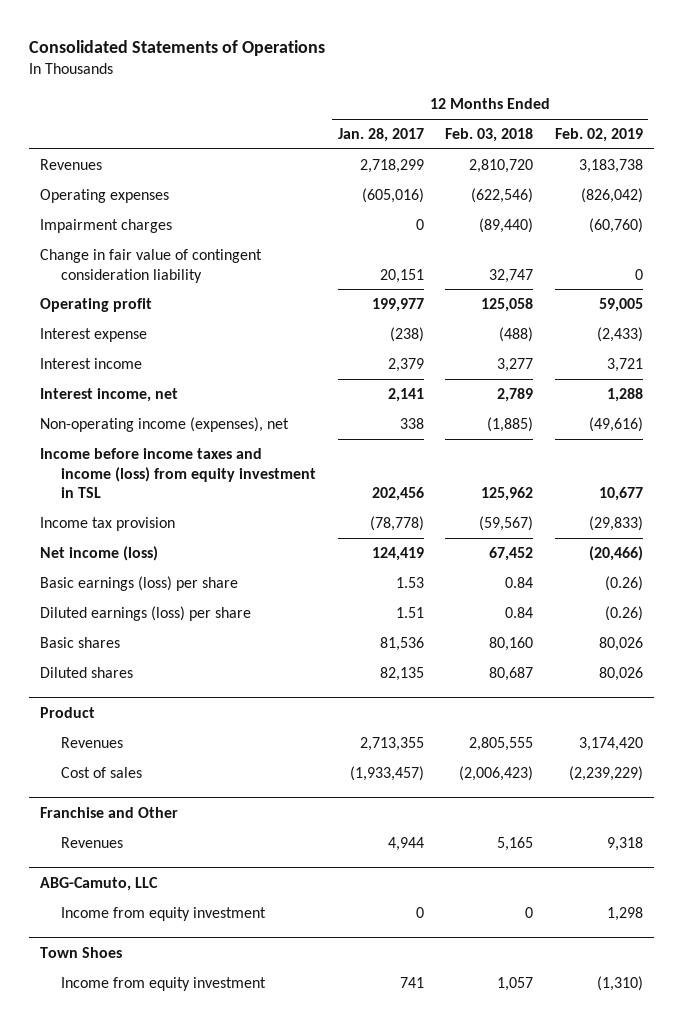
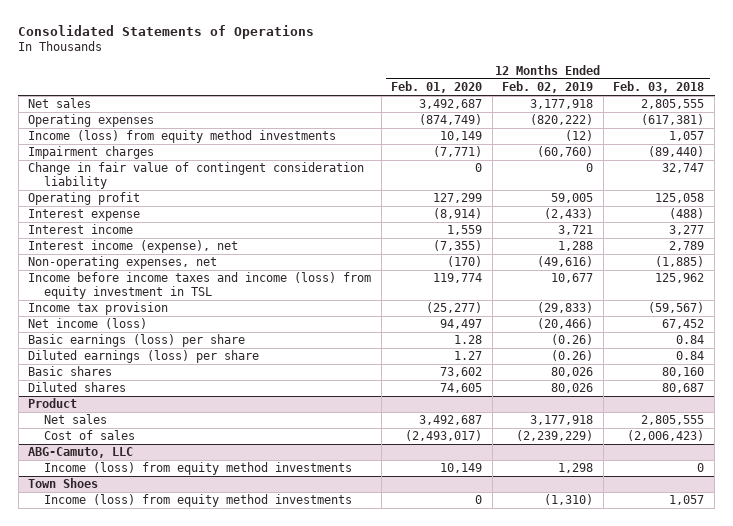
[337,127,424,142] Jan. 28, 2017 -> none
none -> [391,81,483,94] Feb. 01, 2020
[40,158,103,170] Revenues -> none
none -> [28,98,92,109] Net sales
[471,187,534,203] (622,546) -> [641,114,705,126] (617,381)
[580,187,643,203] (826,042) -> [530,114,594,126] (820,222)
none -> [28,130,337,144] Income (loss) from equity method investments
[40,387,179,402] Interest income, net -> [28,240,239,254] Interest income (expense), net
[40,416,290,432] Non-operating income (expenses), net -> [28,256,218,270] Non-operating expenses, net
[60,736,123,748] Revenues -> none
none -> [44,414,108,425] Net sales
[40,806,179,818] Franchise and Other -> none
[60,836,123,848] Revenues -> none
[60,906,266,921] Income from equity investment -> [44,462,353,476] Income (loss) from equity method investments
[60,976,266,991] Income from equity investment -> [44,494,353,508] Income (loss) from equity method investments

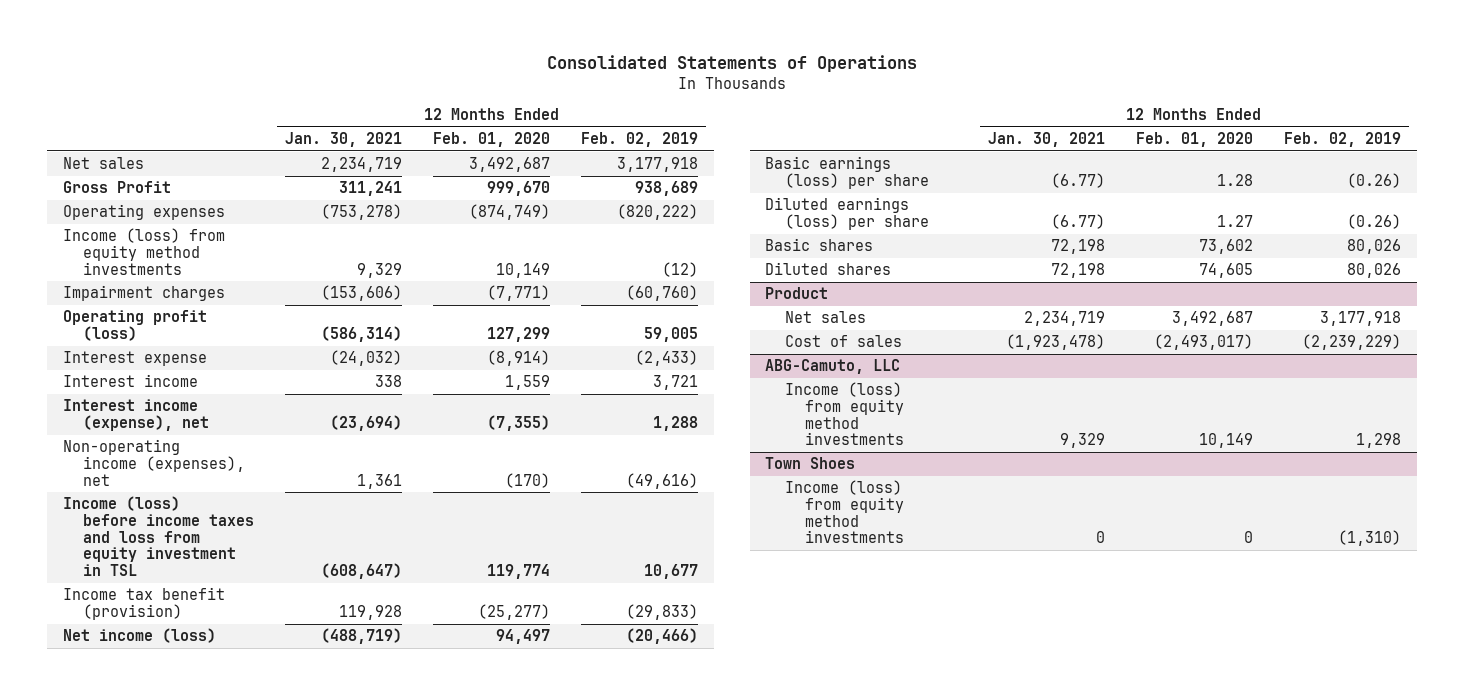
[613,81,705,94] Feb. 03, 2018 -> none
none -> [284,132,402,148] Jan. 30, 2021
none -> [62,181,171,194] Gross Profit
[28,162,365,189] Change in fair value of contingent consideration liability -> none
[28,192,141,206] Operating profit -> [62,310,207,341] Operating profit (loss)
[28,256,218,270] Non-operating expenses, net -> [62,439,245,486] Non-operating income (expenses), net
[28,272,372,299] Income before income taxes and income (loss) from equity investment in TSL -> [62,496,254,576] Income (loss) before income taxes and loss from equity investment in TSL
[28,302,169,316] Income tax provision -> [62,587,225,620] Income tax benefit (provision)

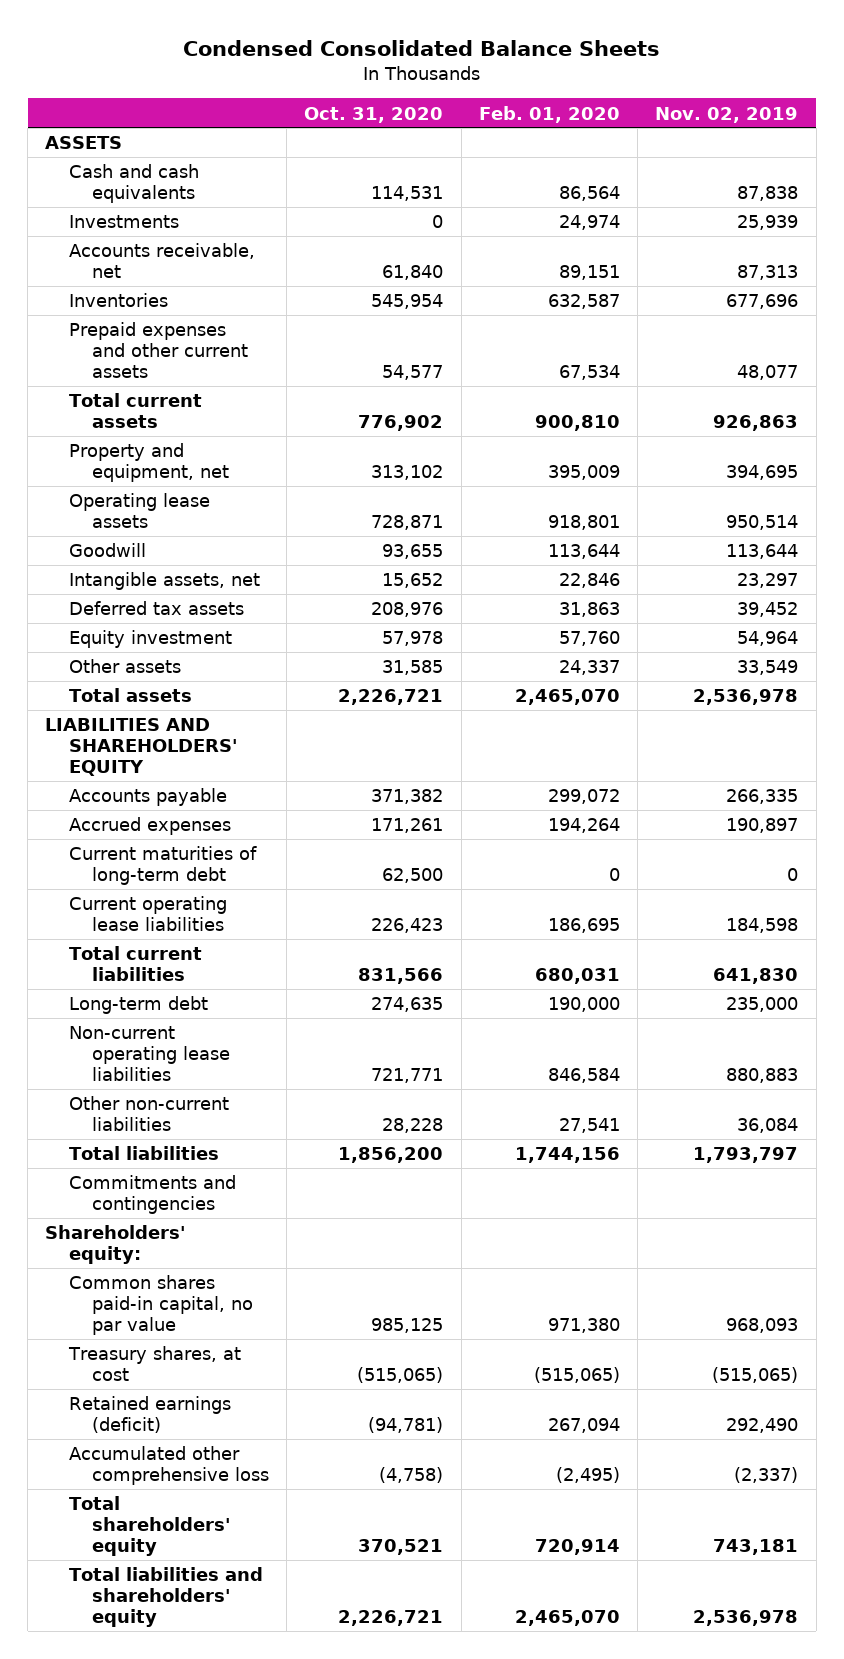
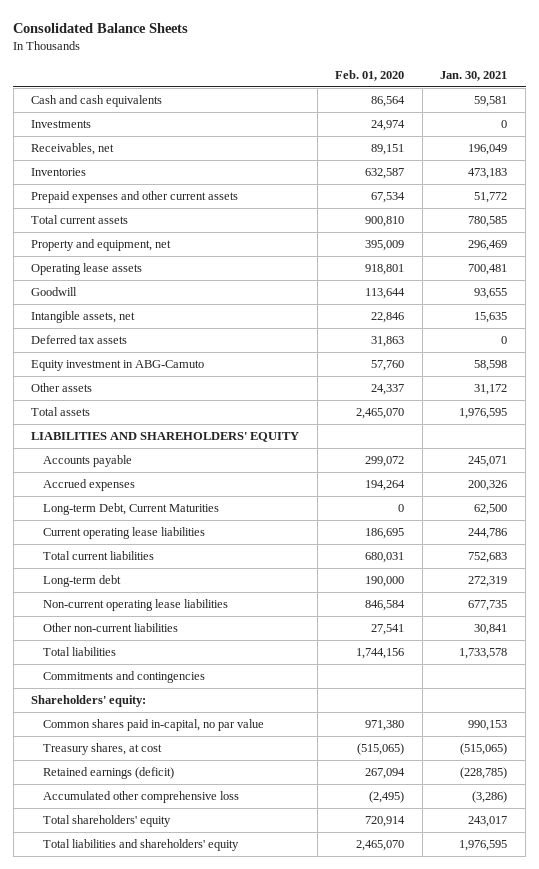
[182,39,660,56] Condensed Consolidated Balance Sheets -> [13,22,189,33] Consolidated Balance Sheets
[304,106,444,123] Oct. 31, 2020 -> none
[655,106,799,123] Nov. 02, 2019 -> none
none -> [440,70,508,81] Jan. 30, 2021
[45,136,123,150] ASSETS -> none
[68,243,255,279] Accounts receivable, net -> [31,143,115,156] Receivables, net
[68,630,232,649] Equity investment -> [31,360,205,372] Equity investment in ABG-Camuto
[68,846,257,886] Current maturities of long-term debt -> [42,503,219,516] Long-term Debt, Current Maturities
[68,1275,253,1335] Common shares paid-in capital, no par value -> [42,719,264,732] Common shares paid in-capital, no par value

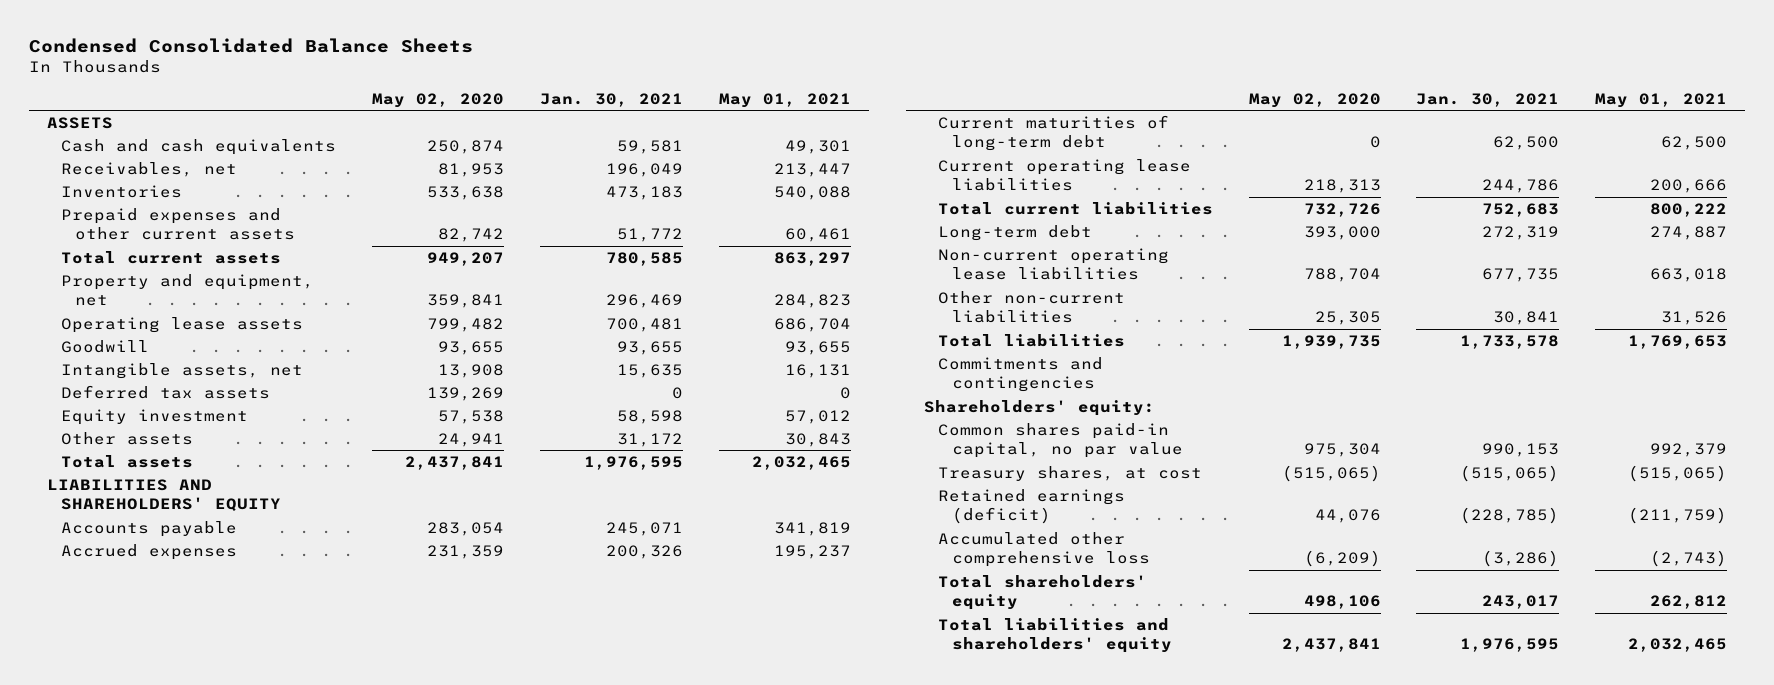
[13,22,189,33] Consolidated Balance Sheets -> [29,37,474,53] Condensed Consolidated Balance Sheets
[335,69,405,81] Feb. 01, 2020 -> none
none -> [372,92,505,108] May 02, 2020
none -> [718,92,851,108] May 01, 2021
none -> [46,116,113,129] ASSETS
[31,120,92,129] Investments -> none
[31,360,205,372] Equity investment in ABG-Camuto -> [61,408,249,425] Equity investment
[42,503,219,516] Long-term Debt, Current Maturities -> [937,114,1169,151] Current maturities of long-term debt
[42,719,264,732] Common shares paid in-capital, no par value -> [937,422,1184,458] Common shares paid-in capital, no par value

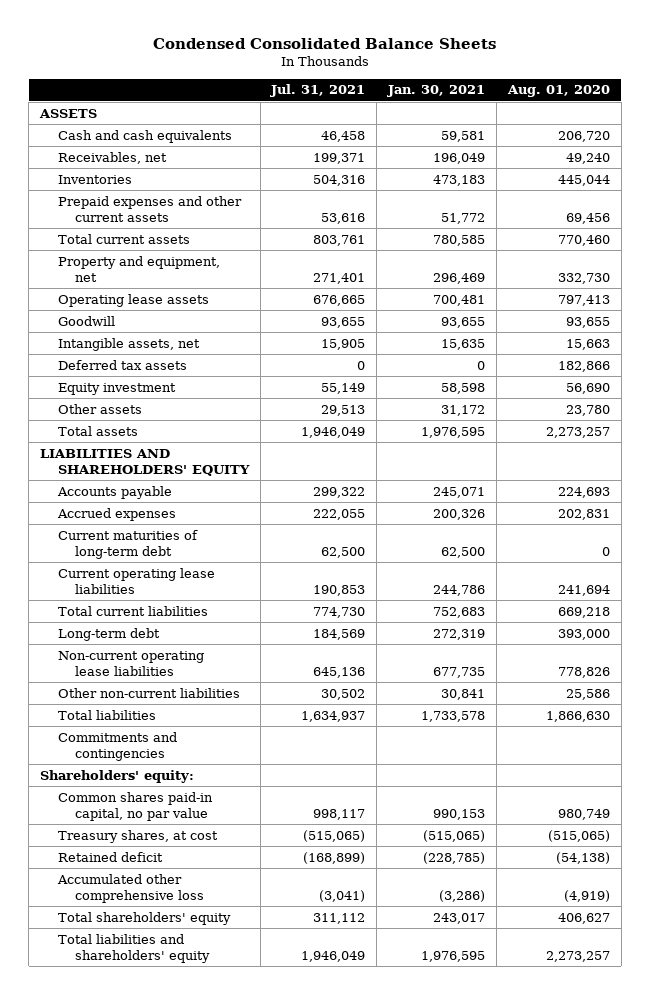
[372,92,505,108] May 02, 2020 -> none
[718,92,851,108] May 01, 2021 -> none
none -> [270,84,366,98] Jul. 31, 2021
none -> [506,85,610,98] Aug. 01, 2020
[937,488,1125,524] Retained earnings (deficit) -> [57,851,163,862] Retained deficit

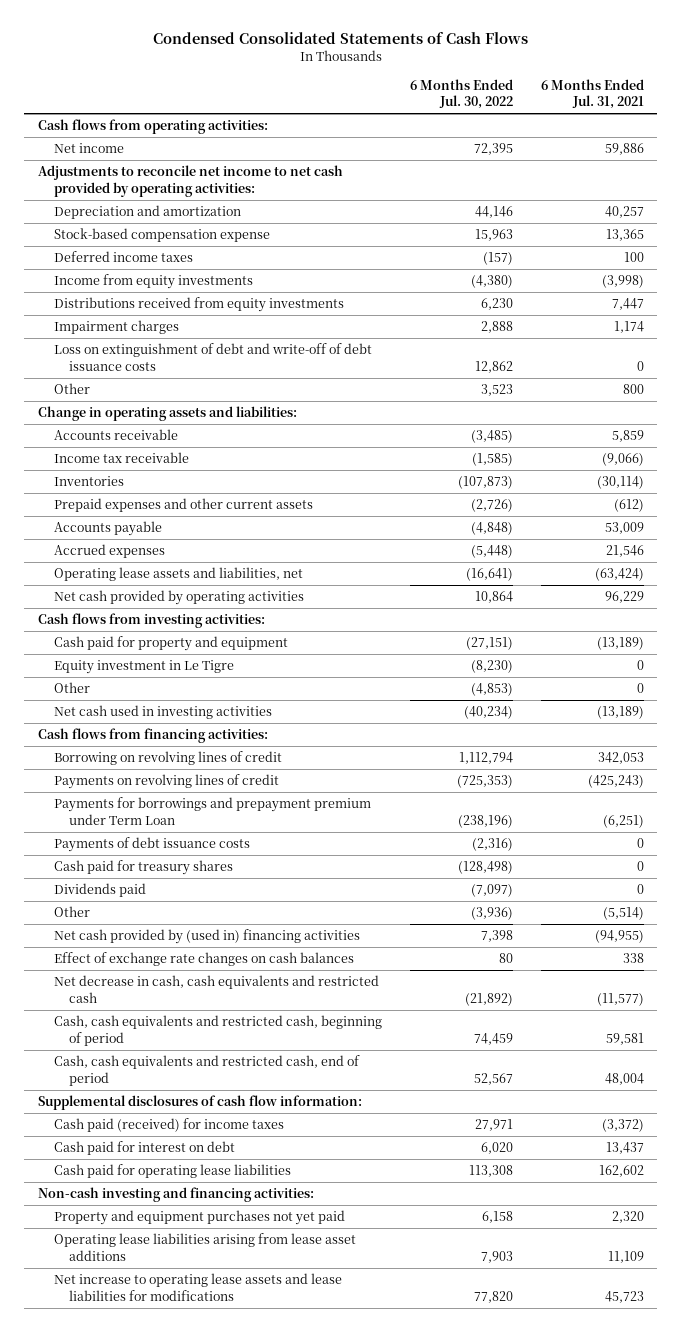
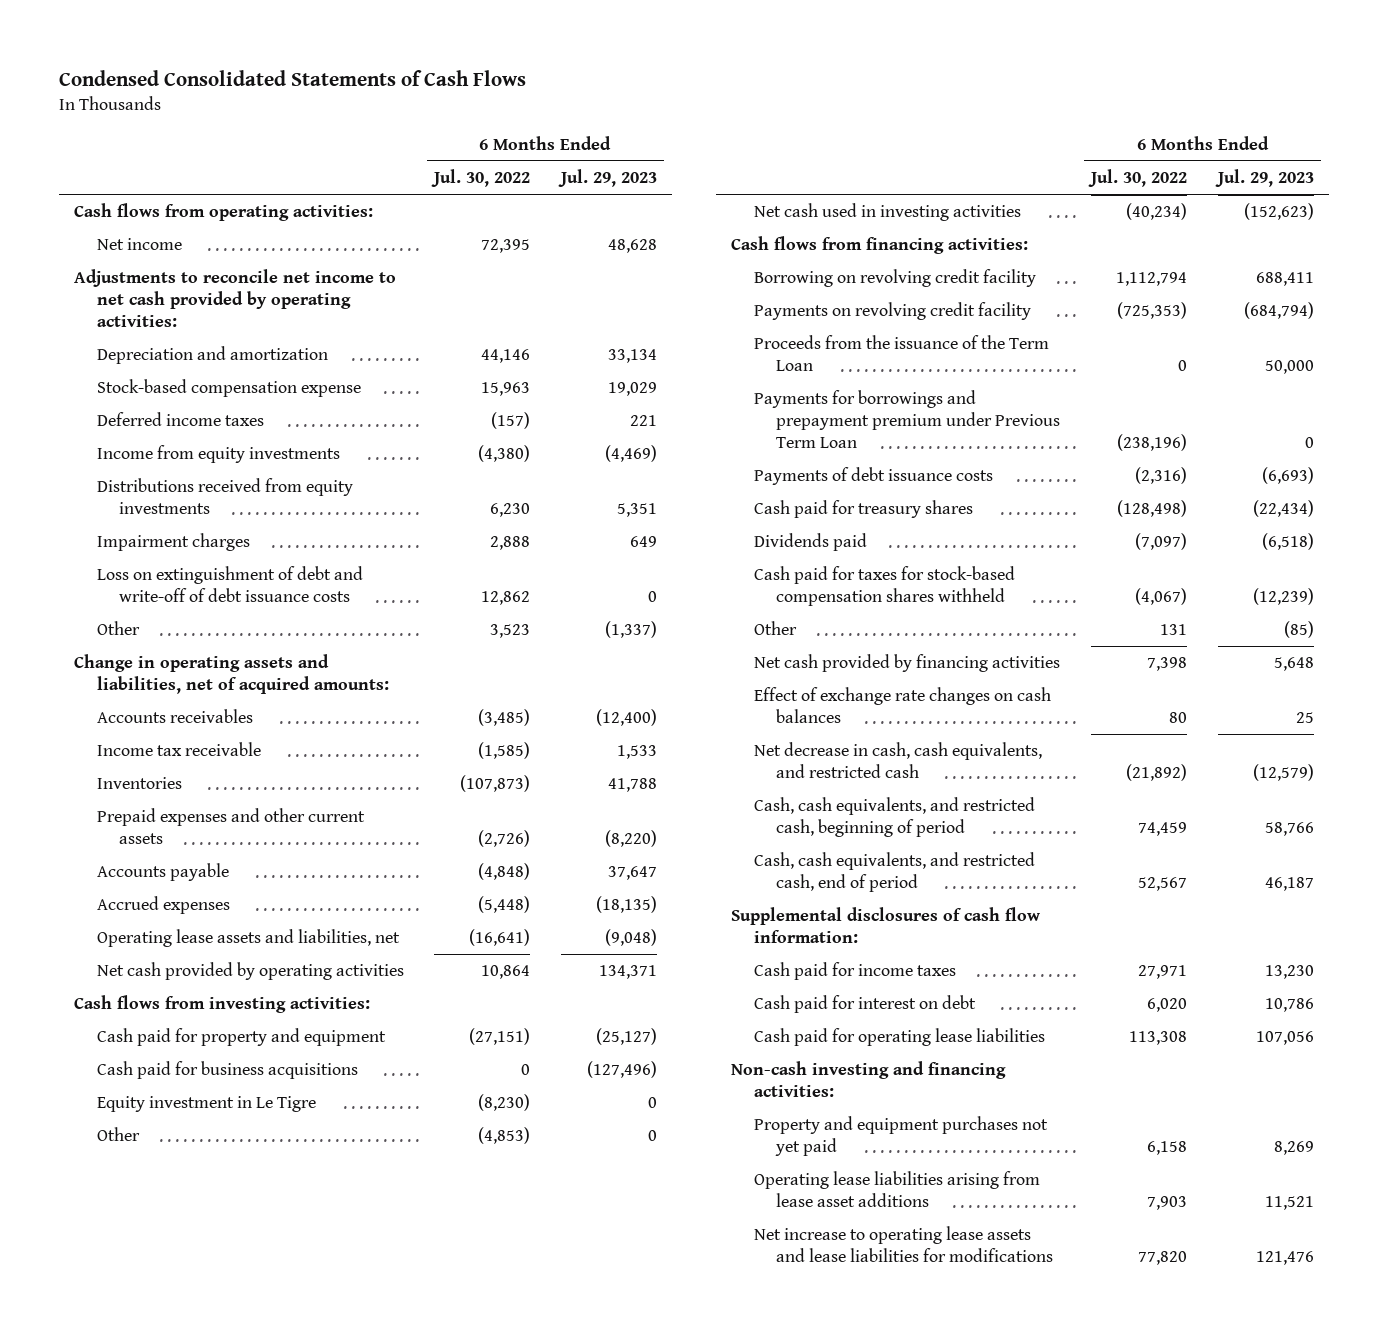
[540,78,644,110] 6 Months Ended Jul. 31, 2021 -> none
none -> [557,168,657,187] Jul. 29, 2023
[38,406,298,422] Change in operating assets and liabilities: -> [74,654,389,695] Change in operating assets and liabilities, net of acquired amounts:
[53,429,178,441] Accounts receivable -> [96,709,253,724] Accounts receivables
none -> [96,1061,358,1080] Cash paid for business acquisitions
[53,751,282,766] Borrowing on revolving lines of credit -> [753,269,1036,288] Borrowing on revolving credit facility
[53,774,279,790] Payments on revolving lines of credit -> [753,302,1031,321] Payments on revolving credit facility
none -> [753,335,1049,372] Proceeds from the issuance of the Term Loan
[53,797,371,825] Payments for borrowings and prepayment premium under Term Loan -> [753,390,1061,449] Payments for borrowings and prepayment premium under Previous Term Loan
none -> [753,566,1015,607] Cash paid for taxes for stock-based compensation shares withheld
[470,907,513,921] (3,936) -> [1160,624,1188,636] 131
[53,929,360,945] Net cash provided by (used in) financing activities -> [753,654,1060,673] Net cash provided by financing activities
[53,975,379,1003] Net decrease in cash, cash equivalents and restricted cash -> [753,742,1042,779] Net decrease in cash, cash equivalents, and restricted cash
[53,1015,382,1046] Cash, cash equivalents and restricted cash, beginning of period -> [753,797,1035,838] Cash, cash equivalents, and restricted cash, beginning of period
[53,1055,360,1086] Cash, cash equivalents and restricted cash, end of period -> [753,852,1035,893] Cash, cash equivalents, and restricted cash, end of period
[53,1118,284,1133] Cash paid (received) for income taxes -> [753,962,956,981] Cash paid for income taxes

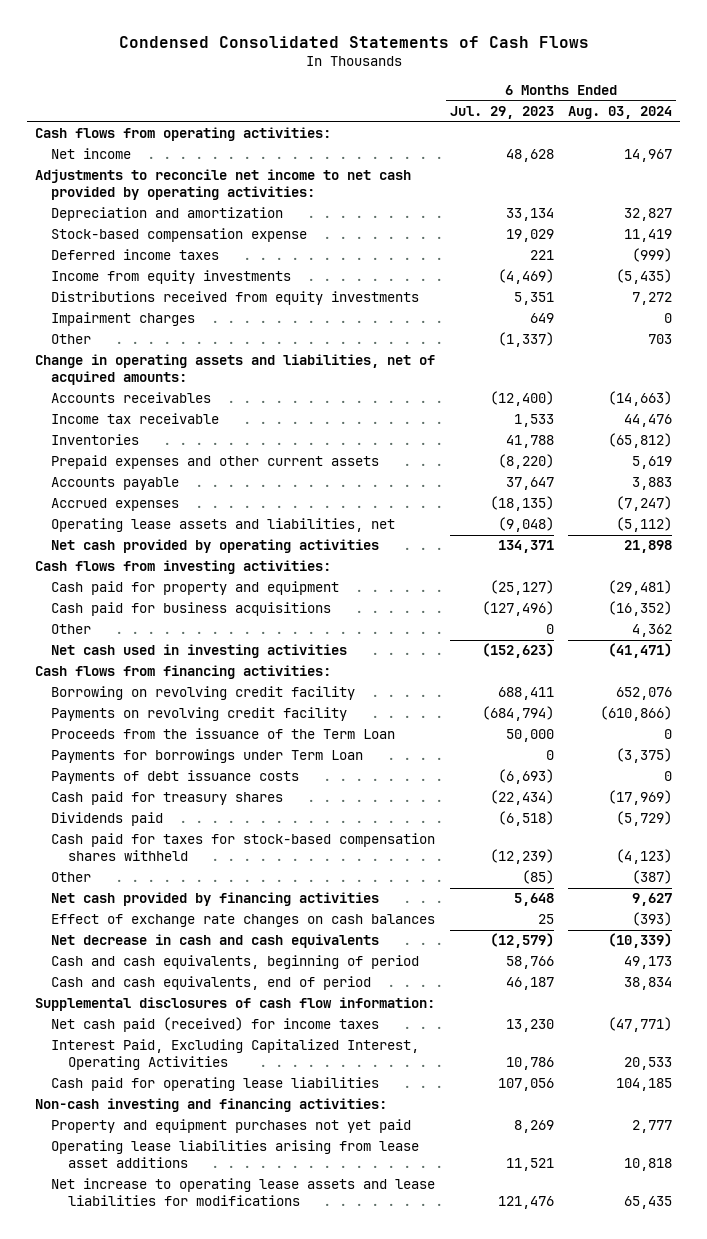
[431,168,531,187] Jul. 30, 2022 -> none
none -> [568,106,673,120] Aug. 03, 2024
[96,566,363,603] Loss on extinguishment of debt and write-off of debt issuance costs -> none
[96,1096,316,1113] Equity investment in Le Tigre -> none
[753,390,1061,449] Payments for borrowings and prepayment premium under Previous Term Loan -> [51,749,364,764] Payments for borrowings under Term Loan
[753,742,1042,779] Net decrease in cash, cash equivalents, and restricted cash -> [51,934,380,949] Net decrease in cash and cash equivalents
[753,797,1035,838] Cash, cash equivalents, and restricted cash, beginning of period -> [51,955,420,970] Cash and cash equivalents, beginning of period
[753,852,1035,893] Cash, cash equivalents, and restricted cash, end of period -> [51,976,372,991] Cash and cash equivalents, end of period
[753,962,956,981] Cash paid for income taxes -> [51,1017,380,1033] Net cash paid (received) for income taxes
[753,995,976,1014] Cash paid for interest on debt -> [51,1039,420,1071] Interest Paid, Excluding Capitalized Interest, Operating Activities

